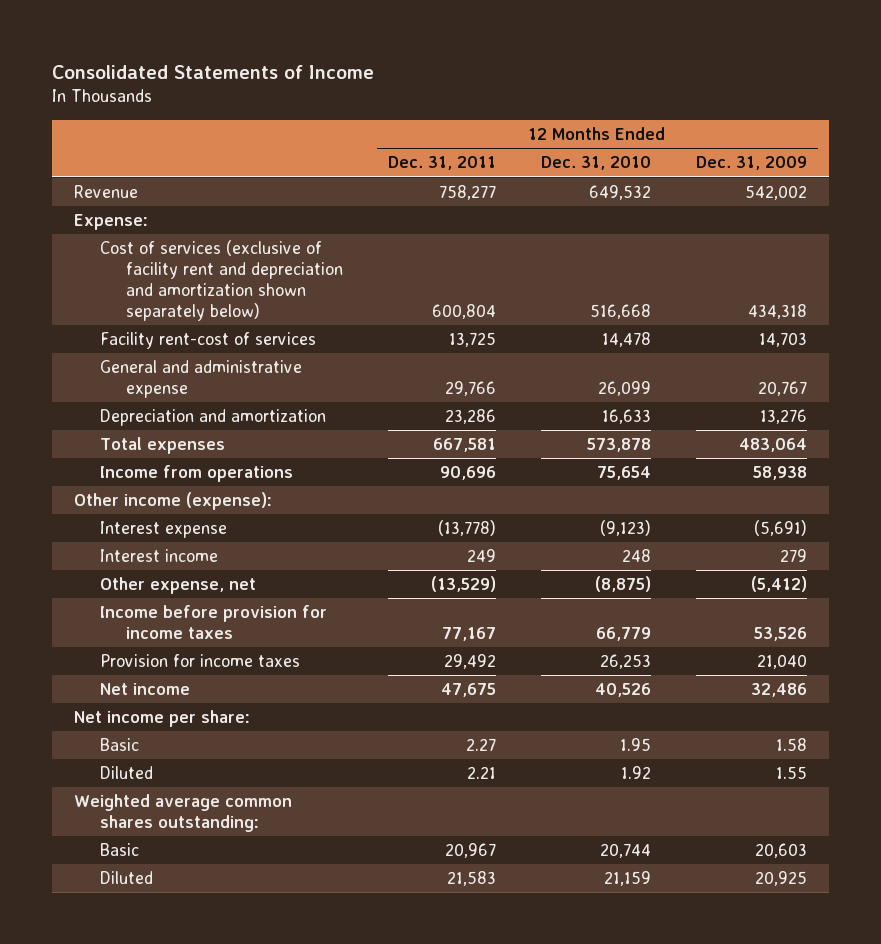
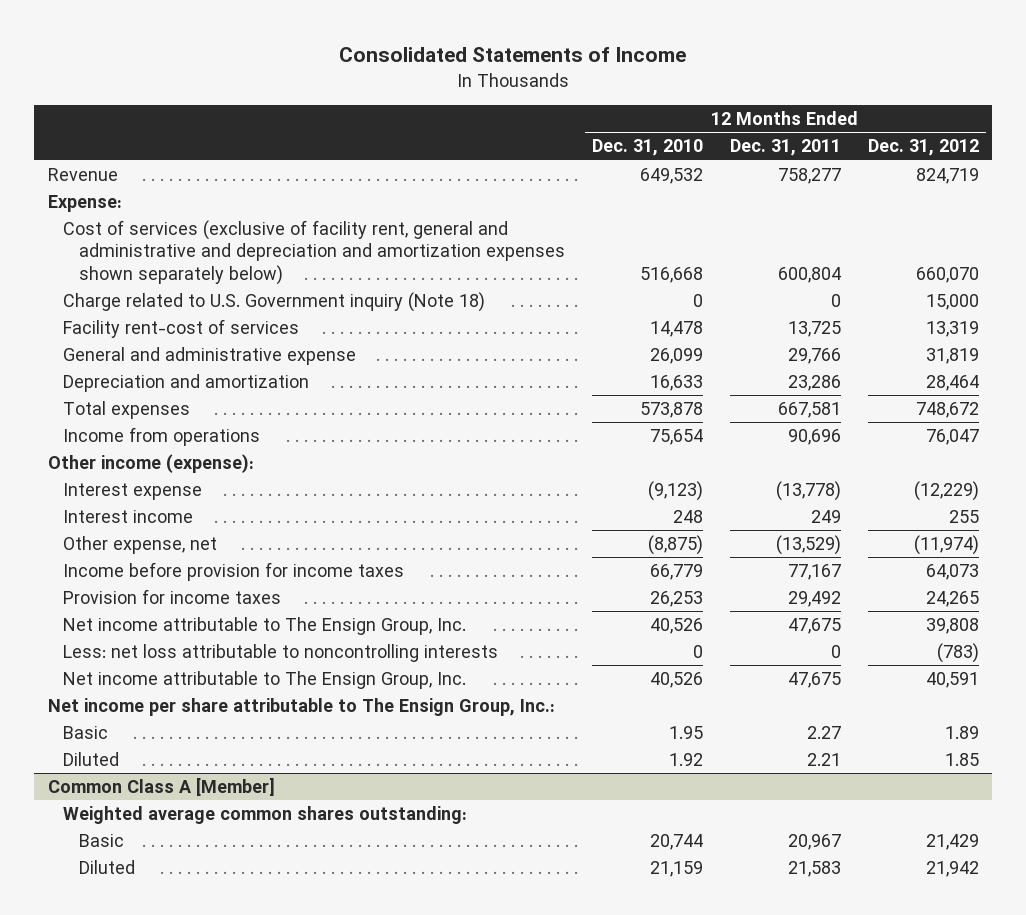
[695,156,807,171] Dec. 31, 2009 -> none
none -> [867,139,979,157] Dec. 31, 2012
[100,240,344,322] Cost of services (exclusive of facility rent and depreciation and amortization shown separately below) -> [63,220,565,285] Cost of services (exclusive of facility rent, general and administrative and depreciation and amortization expenses shown separately below)
none -> [63,292,486,313] Charge related to U.S. Government inquiry (Note 18)
[100,683,191,696] Net income -> [63,617,467,636] Net income attributable to The Ensign Group, Inc.
none -> [63,644,499,663] Less: net loss attributable to noncontrolling interests
none -> [63,671,467,690] Net income attributable to The Ensign Group, Inc.
[74,710,251,728] Net income per share: -> [47,698,555,717] Net income per share attributable to The Ensign Group, Inc.:
none -> [47,777,275,797] Common Class A [Member]

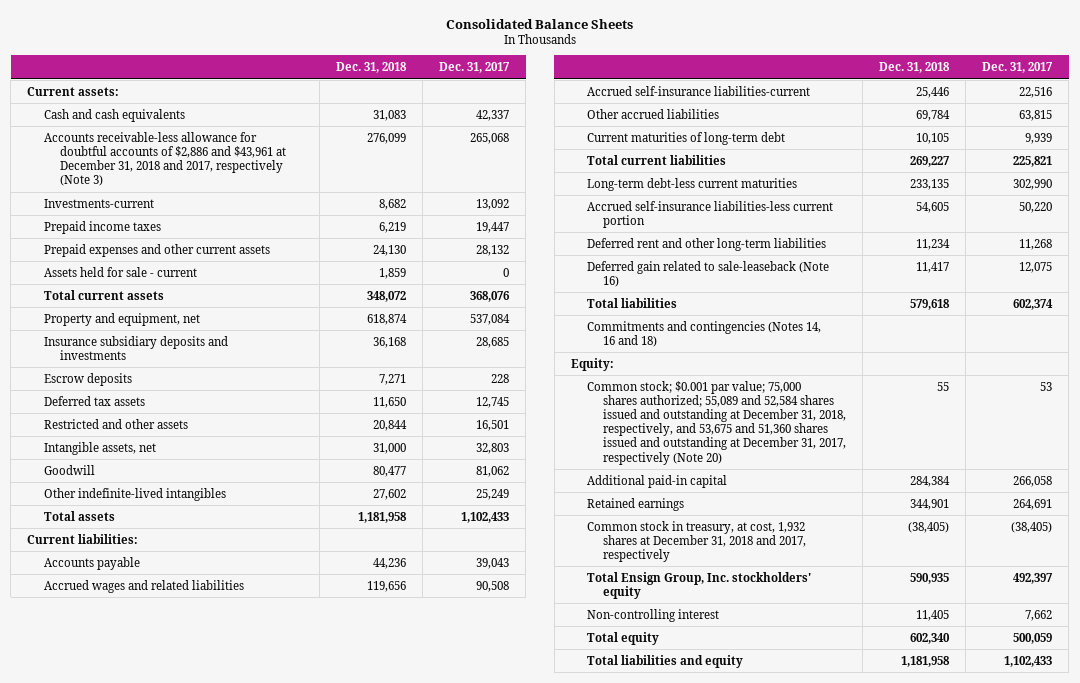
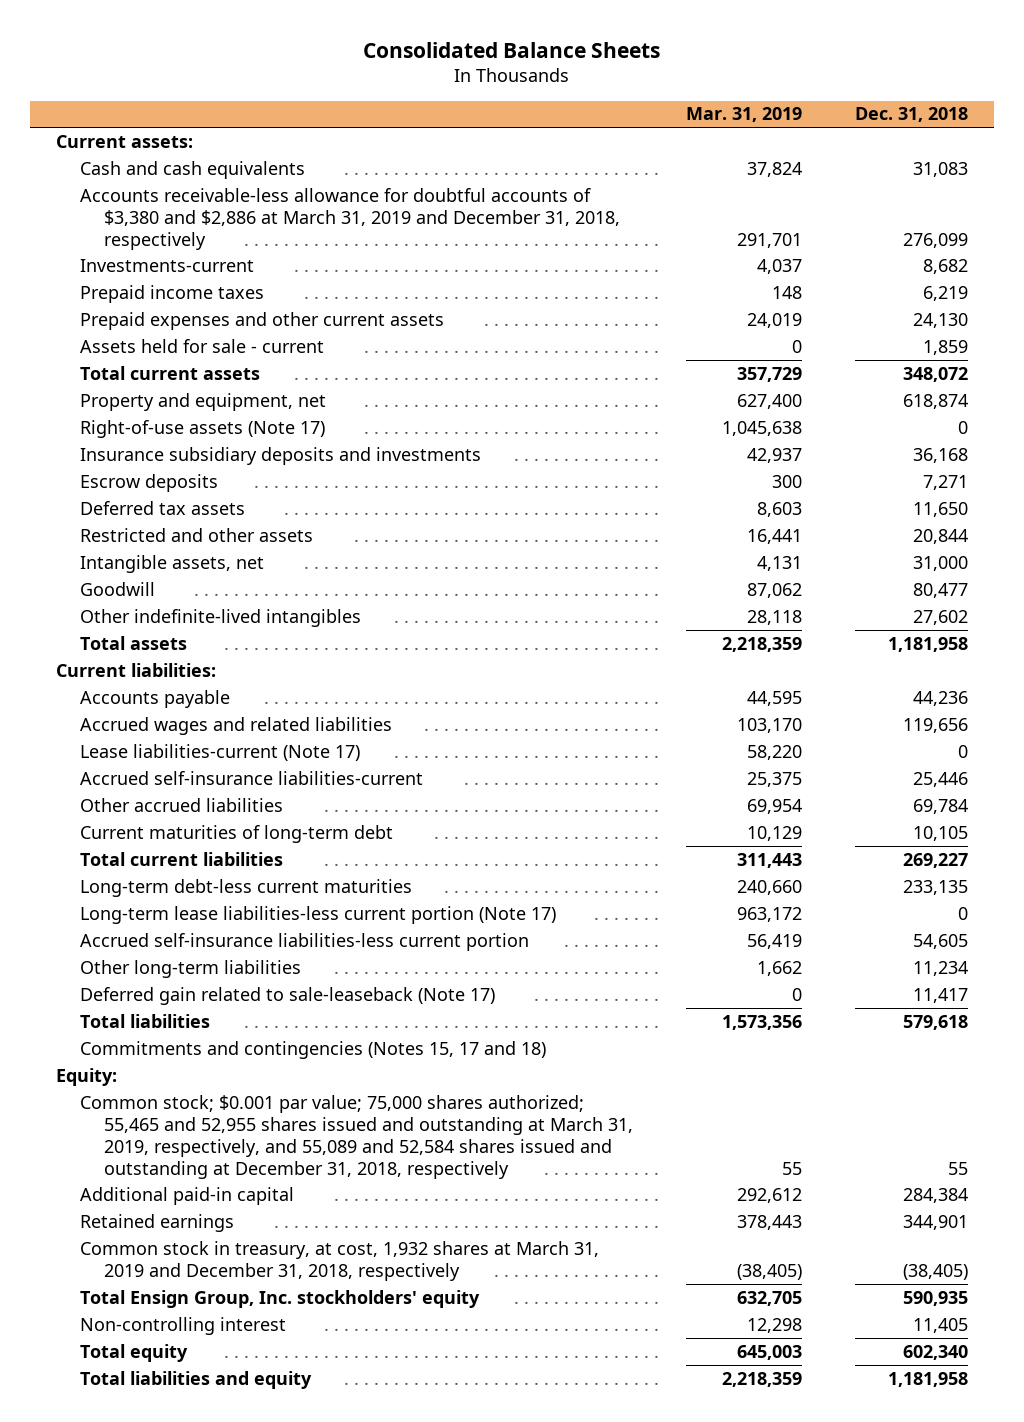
[439,62,511,74] Dec. 31, 2017 -> none
none -> [685,107,802,123] Mar. 31, 2019
[43,131,287,187] Accounts receivable-less allowance for doubtful accounts of $2,886 and $43,961 at December 31, 2018 and 2017, respectively (Note 3) -> [80,187,620,250] Accounts receivable-less allowance for doubtful accounts of $3,380 and $2,886 at March 31, 2019 and December 31, 2018, respectively
none -> [80,419,326,438] Right-of-use assets (Note 17)
none -> [80,743,361,761] Lease liabilities-current (Note 17)
none -> [80,905,557,924] Long-term lease liabilities-less current portion (Note 17)
[586,237,826,251] Deferred rent and other long-term liabilities -> [80,959,302,978] Other long-term liabilities
[586,260,829,287] Deferred gain related to sale-leaseback (Note 16) -> [80,986,496,1005] Deferred gain related to sale-leaseback (Note 17)
[586,320,821,347] Commitments and contingencies (Notes 14, 16 and 18) -> [80,1040,547,1059] Commitments and contingencies (Notes 15, 17 and 18)
[586,380,847,465] Common stock; $0.001 par value; 75,000 shares authorized; 55,089 and 52,584 shares issued and outstanding at December 31, 2018, respectively, and 53,675 and 51,360 shares issued and outstanding at December 31, 2017, respectively (Note 20) -> [80,1094,633,1179] Common stock; $0.001 par value; 75,000 shares authorized; 55,465 and 52,955 shares issued and outstanding at March 31, 2019, respectively, and 55,089 and 52,584 shares issued and outstanding at December 31, 2018, respectively
[586,520,807,563] Common stock in treasury, at cost, 1,932 shares at December 31, 2018 and 2017, respectively -> [80,1240,600,1281] Common stock in treasury, at cost, 1,932 shares at March 31, 2019 and December 31, 2018, respectively

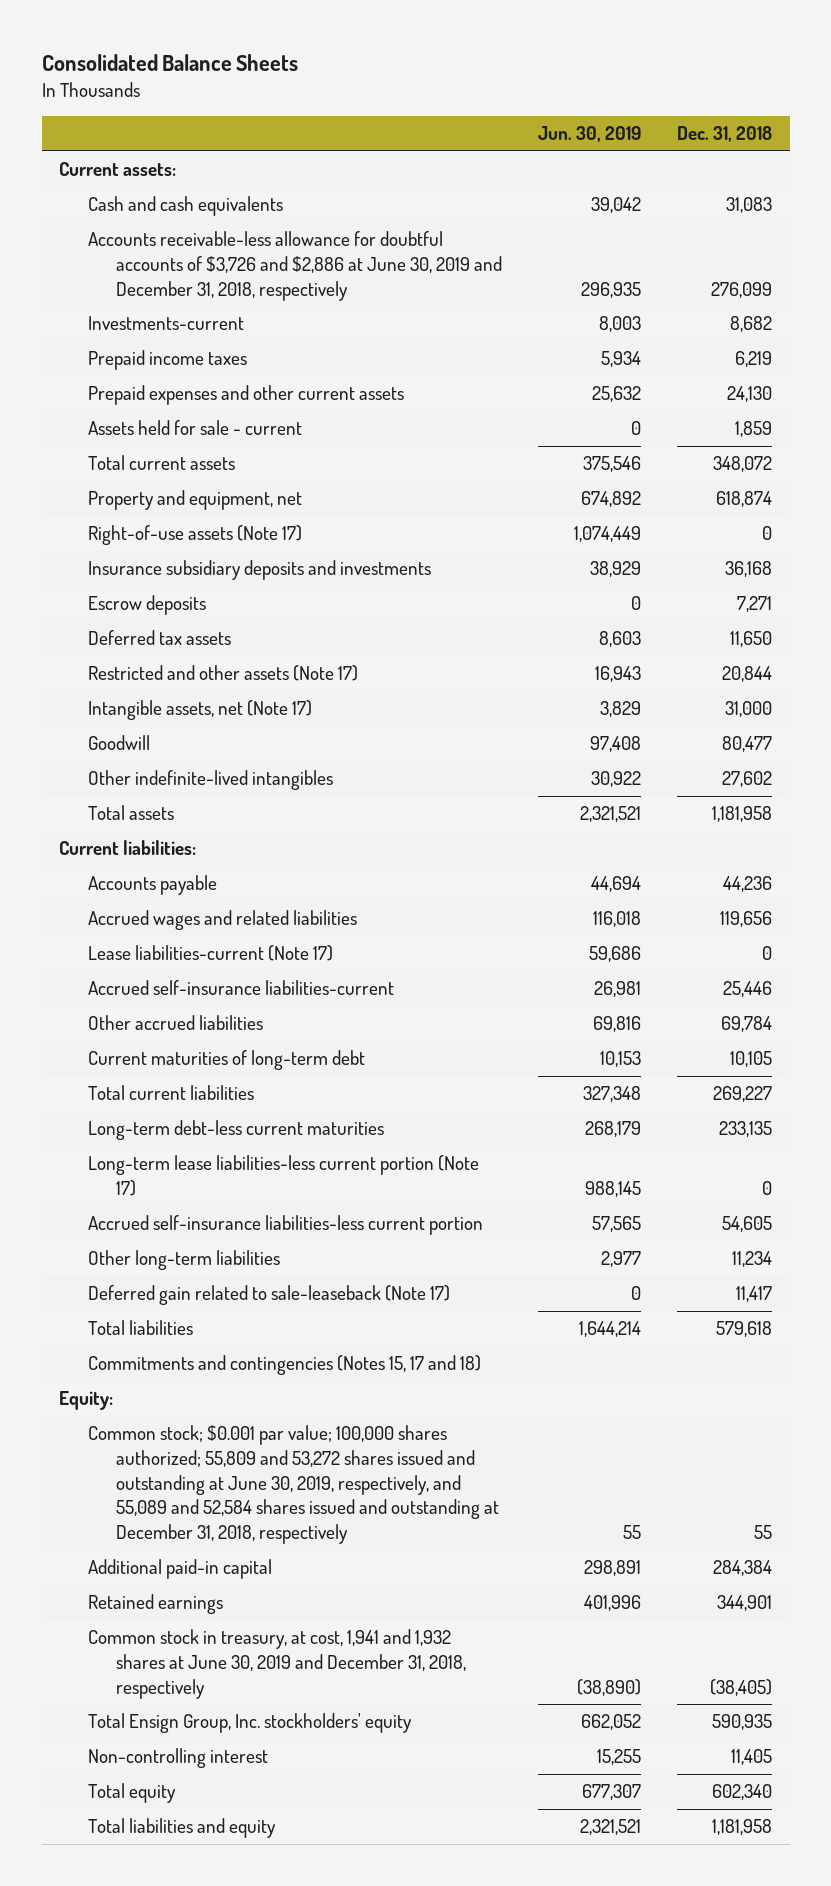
[685,107,802,123] Mar. 31, 2019 -> none
none -> [537,126,641,143] Jun. 30, 2019
[80,187,620,250] Accounts receivable-less allowance for doubtful accounts of $3,380 and $2,886 at March 31, 2019 and December 31, 2018, respectively -> [87,231,503,301] Accounts receivable-less allowance for doubtful accounts of $3,726 and $2,886 at June 30, 2019 and December 31, 2018, respectively
[80,527,314,542] Restricted and other assets -> [87,665,358,682] Restricted and other assets (Note 17)
[80,554,265,573] Intangible assets, net -> [87,700,312,721] Intangible assets, net (Note 17)
[80,1094,633,1179] Common stock; $0.001 par value; 75,000 shares authorized; 55,465 and 52,955 shares issued and outstanding at March 31, 2019, respectively, and 55,089 and 52,584 shares issued and outstanding at December 31, 2018, respectively -> [87,1425,500,1545] Common stock; $0.001 par value; 100,000 shares authorized; 55,809 and 53,272 shares issued and outstanding at June 30, 2019, respectively, and 55,089 and 52,584 shares issued and outstanding at December 31, 2018, respectively
[80,1240,600,1281] Common stock in treasury, at cost, 1,932 shares at March 31, 2019 and December 31, 2018, respectively -> [87,1629,467,1699] Common stock in treasury, at cost, 1,941 and 1,932 shares at June 30, 2019 and December 31, 2018, respectively

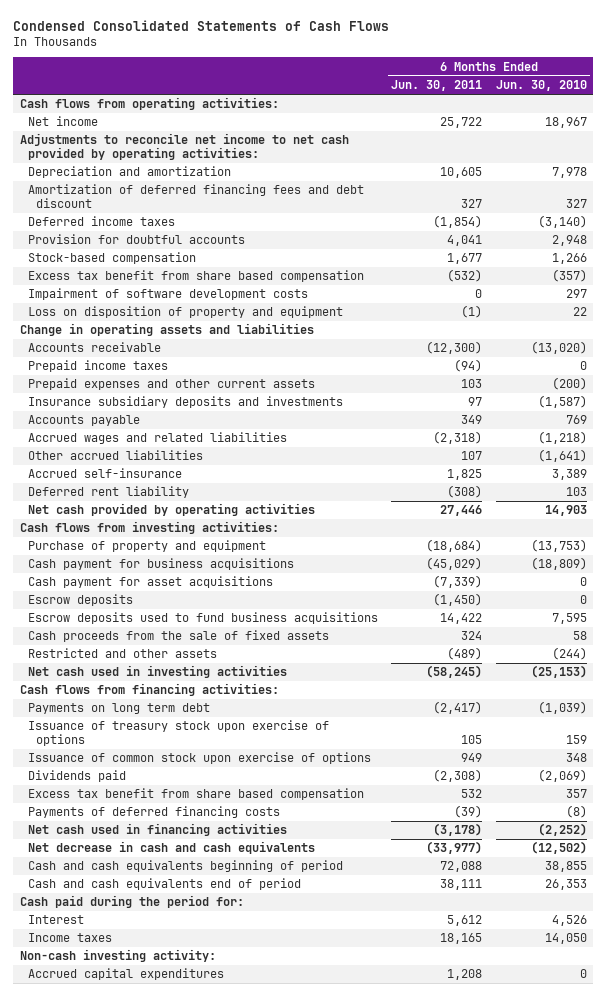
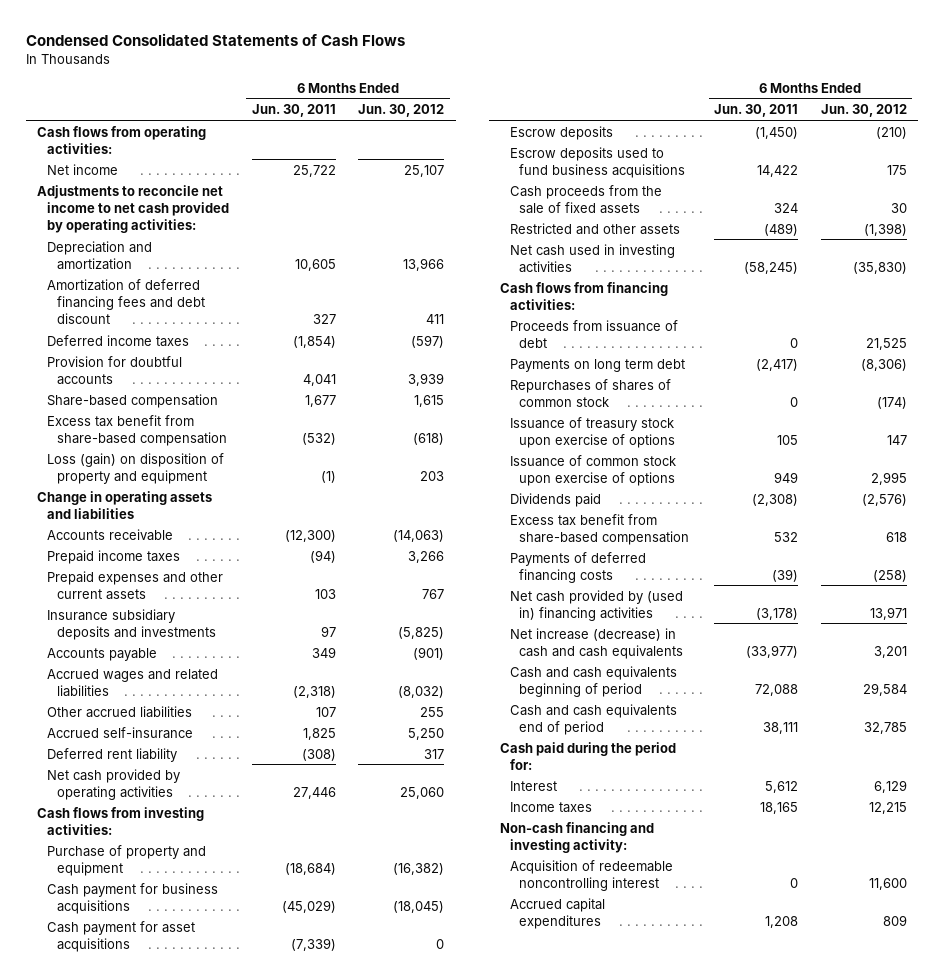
[495,80,587,92] Jun. 30, 2010 -> none
none -> [358,104,445,118] Jun. 30, 2012
[28,288,309,301] Impairment of software development costs -> none
[28,252,197,265] Stock-based compensation -> [47,393,219,408] Share-based compensation
[28,270,365,283] Excess tax benefit from share based compensation -> [47,414,227,446] Excess tax benefit from share-based compensation
[28,306,344,319] Loss on disposition of property and equipment -> [47,452,225,484] Loss (gain) on disposition of property and equipment
none -> [509,319,678,348] Proceeds from issuance of debt
none -> [509,378,671,407] Repurchases of shares of common stock
[28,788,365,801] Excess tax benefit from share based compensation -> [509,513,690,545] Excess tax benefit from share-based compensation
[28,823,288,837] Net cash used in financing activities -> [509,589,683,621] Net cash provided by (used in) financing activities
[28,841,316,855] Net decrease in cash and cash equivalents -> [509,627,684,659] Net increase (decrease) in cash and cash equivalents
[19,949,216,963] Non-cash investing activity: -> [499,821,654,853] Non-cash financing and investing activity:
none -> [509,859,673,891] Acquisition of redeemable noncontrolling interest

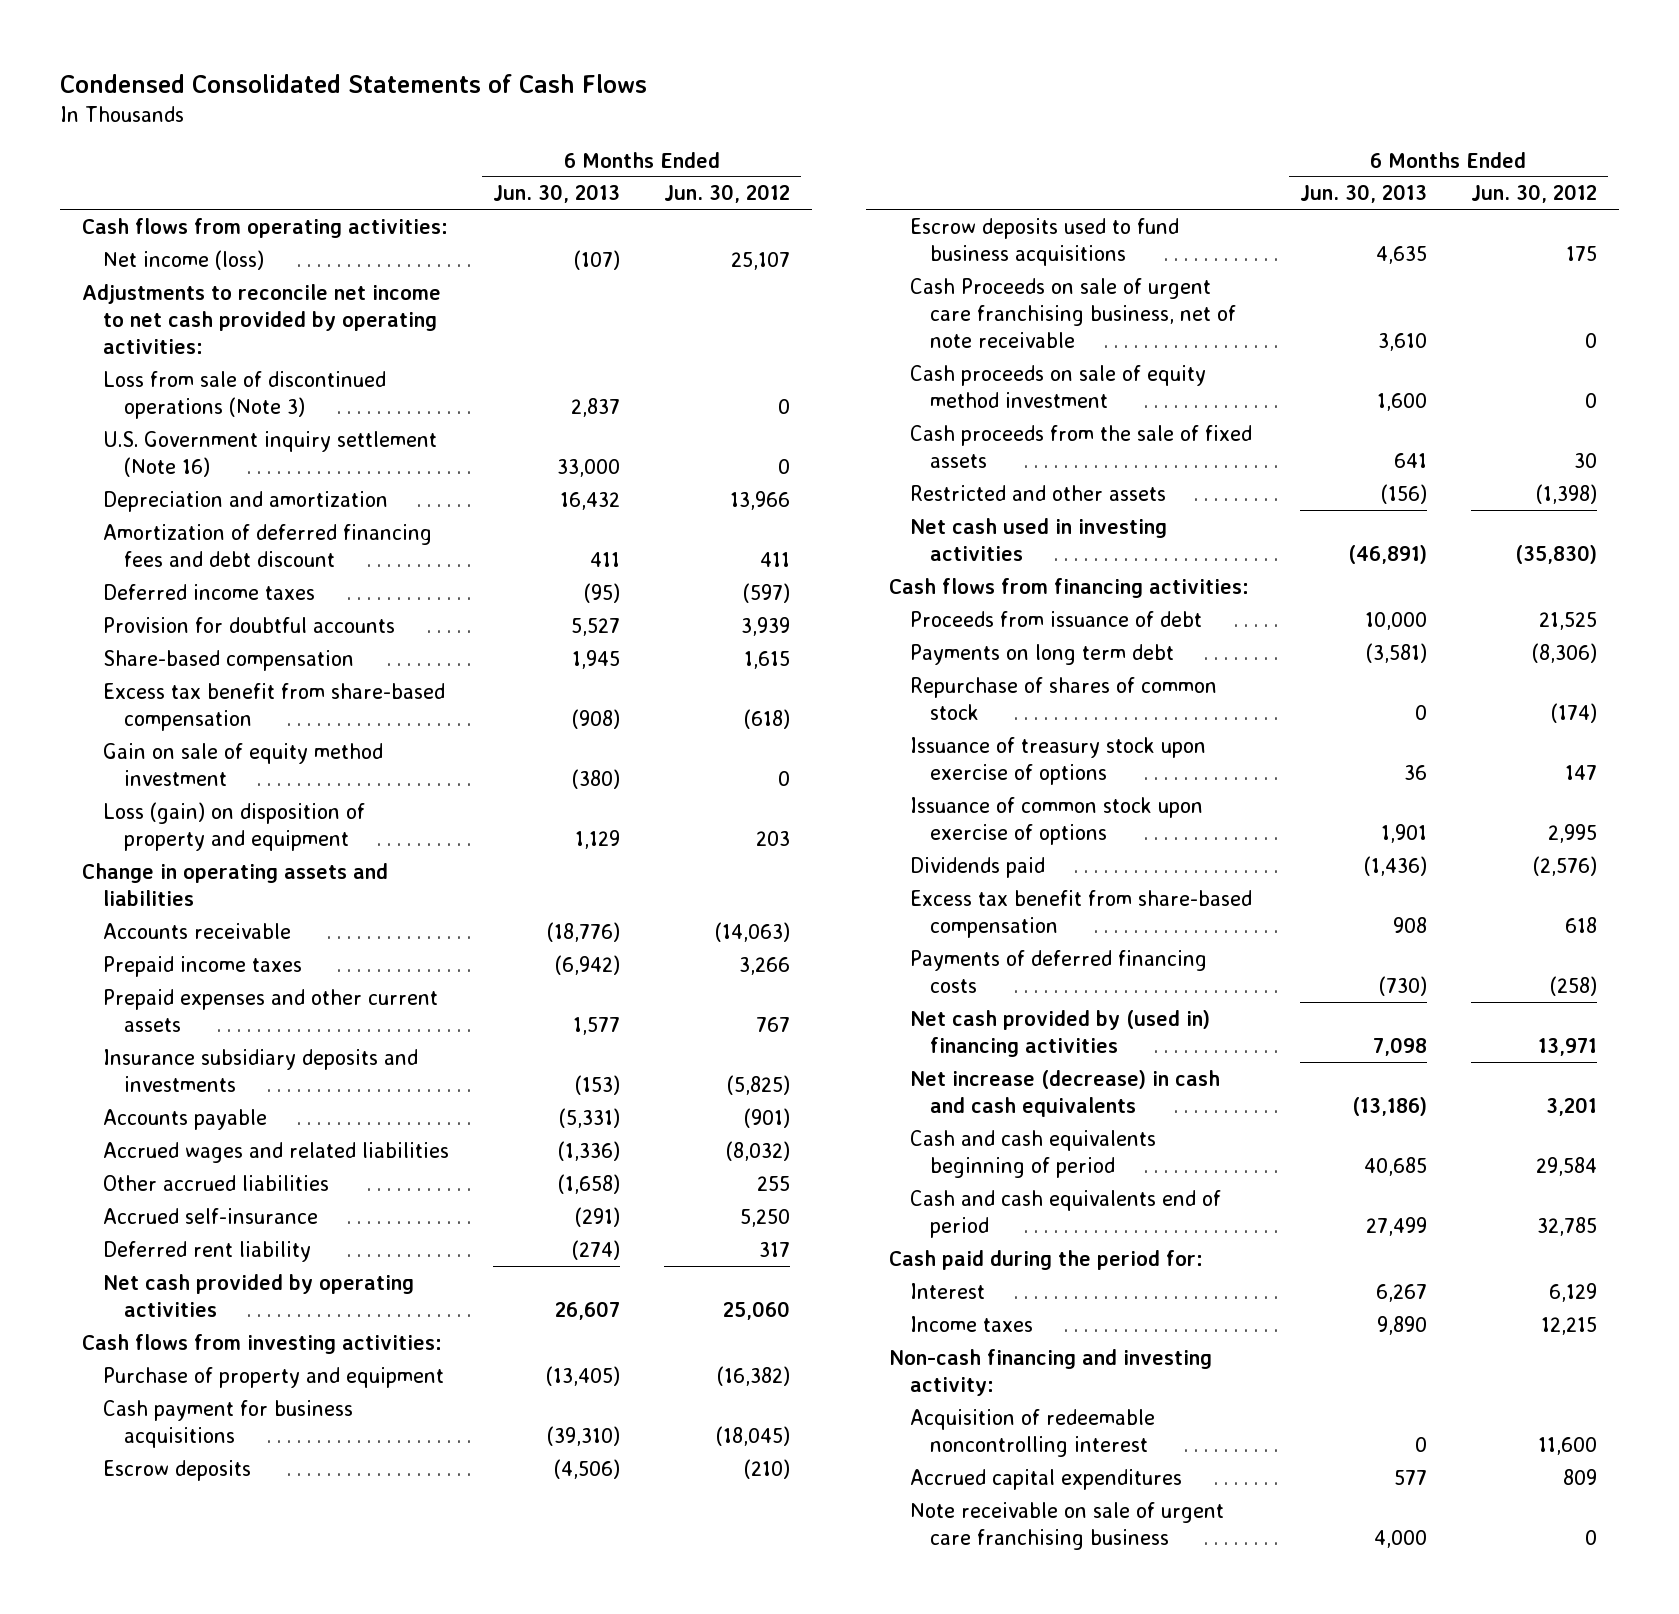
[251,104,336,118] Jun. 30, 2011 -> none
none -> [493,184,621,204] Jun. 30, 2013
[47,163,119,175] Net income -> [102,249,264,270] Net income (loss)
none -> [102,370,386,419] Loss from sale of discontinued operations (Note 3)
none -> [102,430,437,477] U.S. Government inquiry settlement (Note 16)
none -> [102,742,383,786] Gain on sale of equity method investment
[47,920,196,952] Cash payment for asset acquisitions -> none
none -> [909,277,1237,349] Cash Proceeds on sale of urgent care franchising business, net of note receivable
none -> [909,364,1206,408] Cash proceeds on sale of equity method investment
[509,378,671,407] Repurchases of shares of common stock -> [909,676,1217,720] Repurchase of shares of common stock
none -> [909,1501,1224,1550] Note receivable on sale of urgent care franchising business

